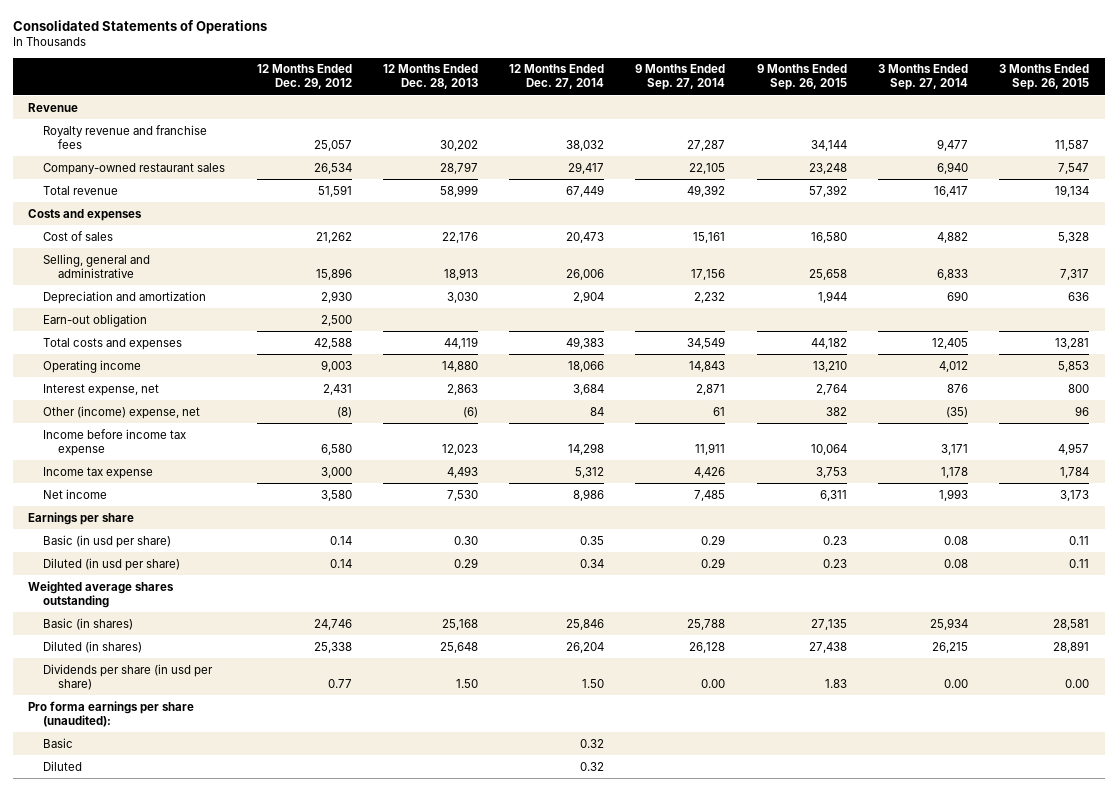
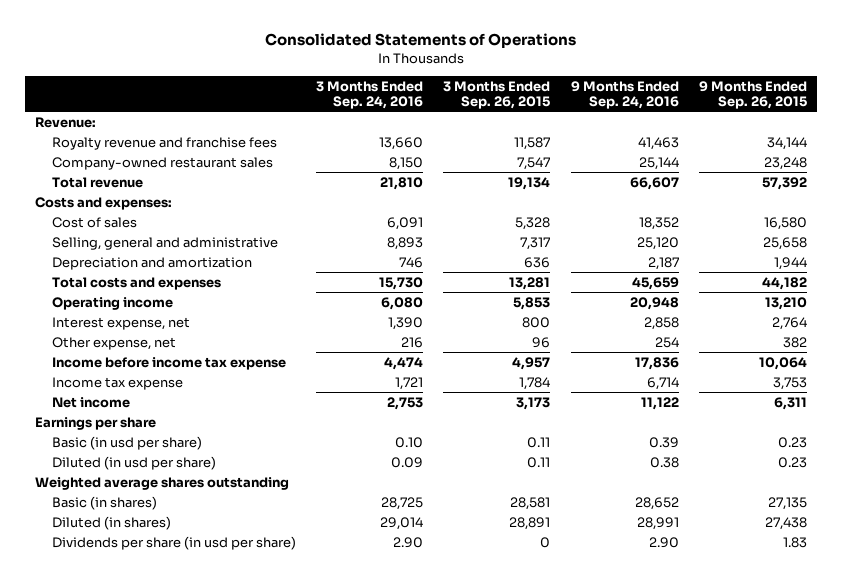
[256,64,352,90] 12 Months Ended Dec. 29, 2012 -> none
[382,64,478,90] 12 Months Ended Dec. 28, 2013 -> none
[509,64,605,90] 12 Months Ended Dec. 27, 2014 -> none
[635,64,726,91] 9 Months Ended Sep. 27, 2014 -> none
[877,64,968,91] 3 Months Ended Sep. 27, 2014 -> none
none -> [316,80,424,110] 3 Months Ended Sep. 24, 2016
none -> [570,80,679,110] 9 Months Ended Sep. 24, 2016
[28,102,79,112] Revenue -> [34,116,96,128] Revenue:
[28,208,143,221] Costs and expenses -> [34,196,172,210] Costs and expenses:
[43,313,148,327] Earn-out obligation -> none
[43,405,201,419] Other (income) expense, net -> [51,336,176,350] Other expense, net
[28,700,195,727] Pro forma earnings per share (unaudited): -> none
[43,737,74,748] Basic -> none
[43,760,83,771] Diluted -> none
[1065,678,1090,688] 0.00 -> [540,536,551,548] 0

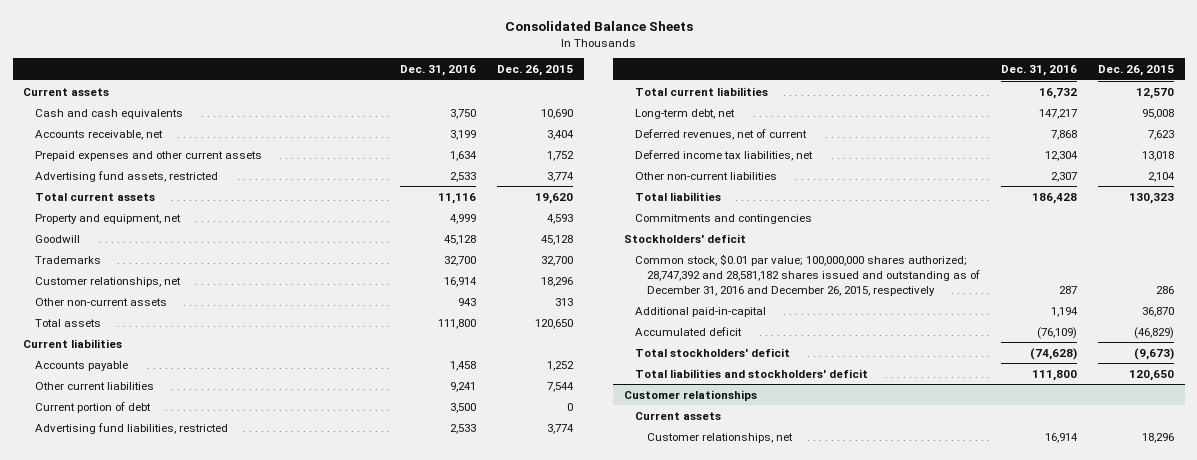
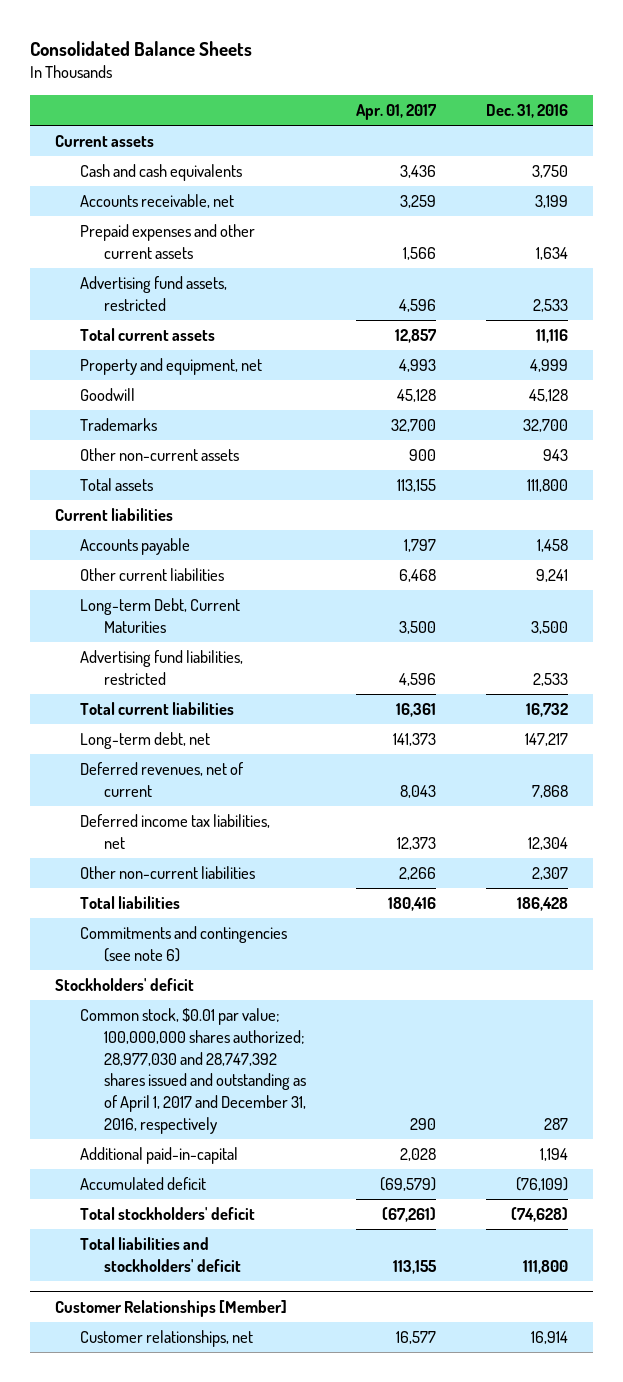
[497,65,574,77] Dec. 26, 2015 -> none
none -> [356,104,438,121] Apr. 01, 2017
[34,276,181,287] Customer relationships, net -> none
[34,401,151,413] Current portion of debt -> [79,598,240,633] Long-term Debt, Current Maturities
[635,213,813,224] Commitments and contingencies -> [79,926,287,962] Commitments and contingencies (see note 6)
[635,253,980,296] Common stock, $0.01 par value; 100,000,000 shares authorized; 28,747,392 and 28,581,182 shares issued and outstanding as of December 31, 2016 and December 26, 2015, respectively -> [79,1008,307,1134] Common stock, $0.01 par value; 100,000,000 shares authorized; 28,977,030 and 28,747,392 shares issued and outstanding as of April 1, 2017 and December 31, 2016, respectively
[635,411,722,420] Current assets -> none
[623,389,757,401] Customer relationships -> [54,1300,287,1318] Customer Relationships [Member]

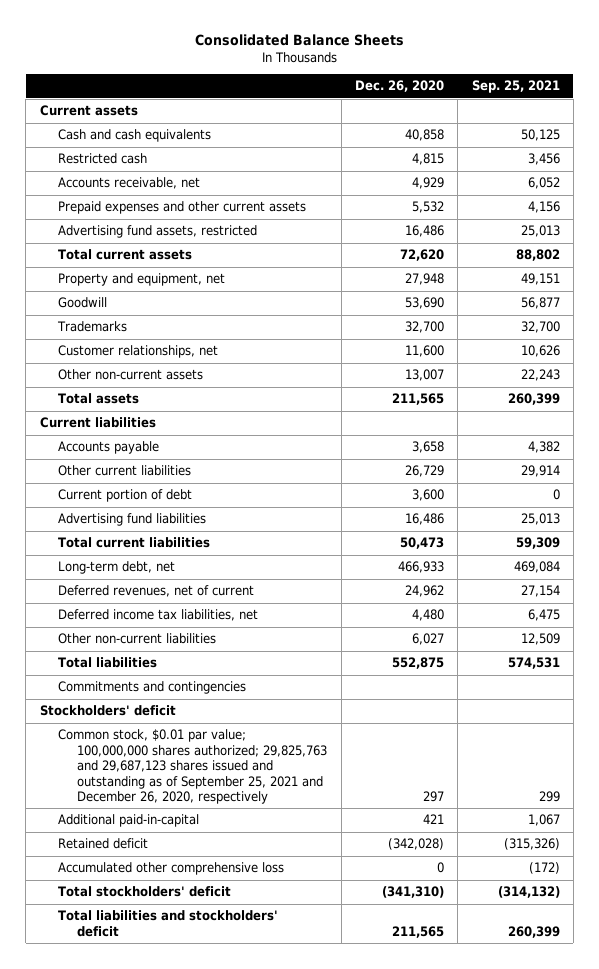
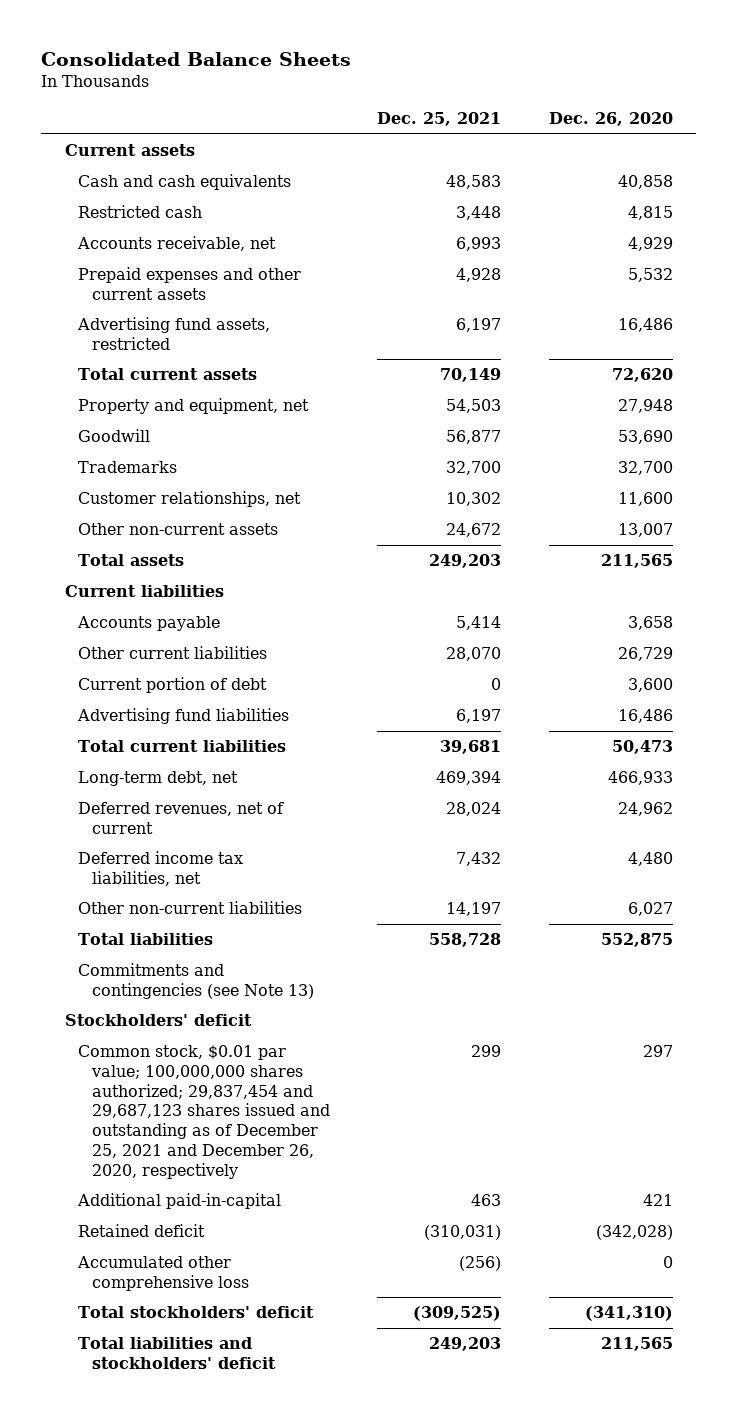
[471,80,560,94] Sep. 25, 2021 -> none
none -> [377,112,502,127] Dec. 25, 2021
[58,681,247,695] Commitments and contingencies -> [78,963,315,999] Commitments and contingencies (see Note 13)
[58,729,328,804] Common stock, $0.01 par value; 100,000,000 shares authorized; 29,825,763 and 29,687,123 shares issued and outstanding as of September 25, 2021 and December 26, 2020, respectively -> [78,1045,331,1179] Common stock, $0.01 par value; 100,000,000 shares authorized; 29,837,454 and 29,687,123 shares issued and outstanding as of December 25, 2021 and December 26, 2020, respectively

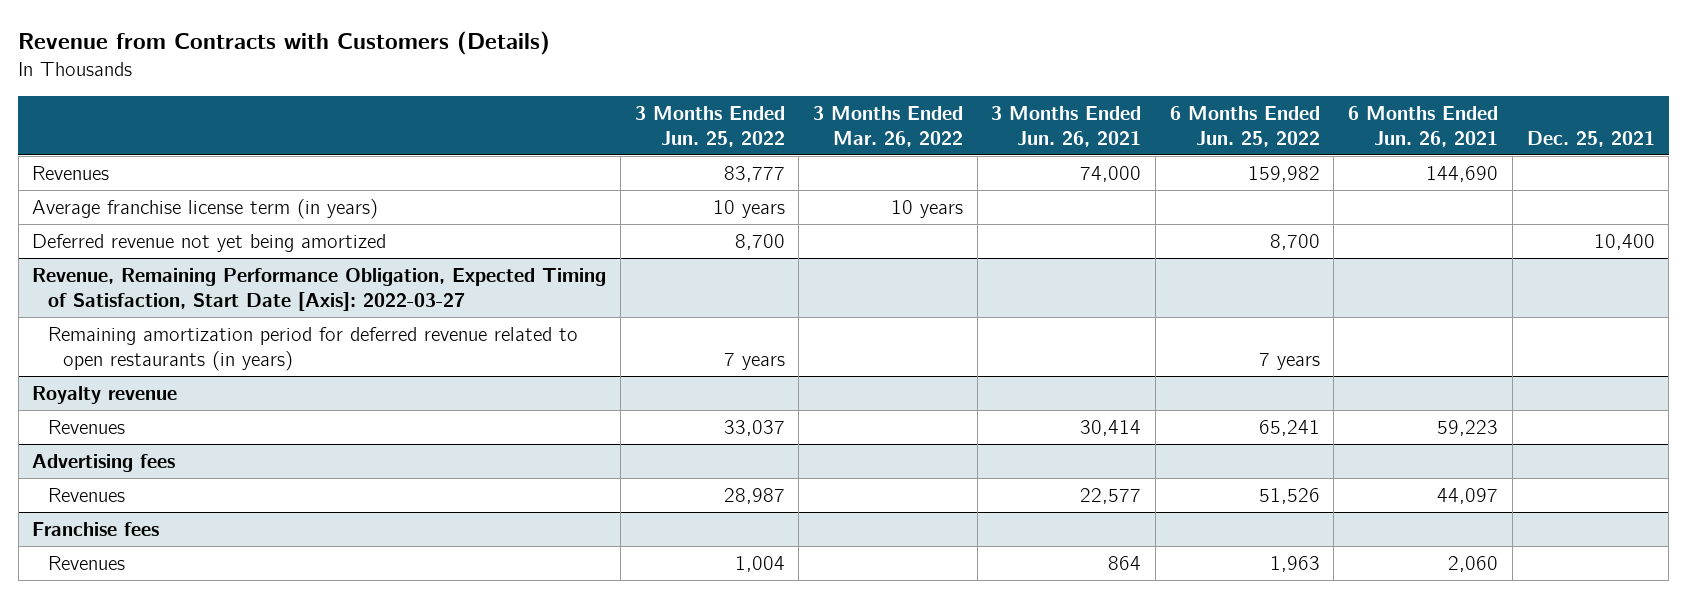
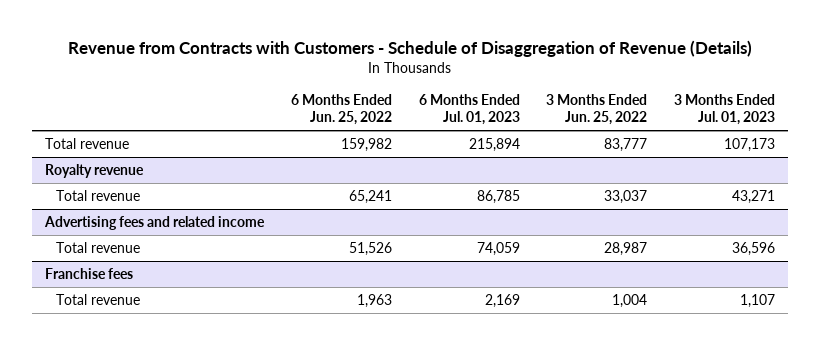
[18,31,551,56] Revenue from Contracts with Customers (Details) -> [68,39,753,57] Revenue from Contracts with Customers - Schedule of Disaggregation of Revenue (Details)
[813,106,964,147] 3 Months Ended Mar. 26, 2022 -> none
[991,106,1142,147] 3 Months Ended Jun. 26, 2021 -> none
[1348,106,1499,147] 6 Months Ended Jun. 26, 2021 -> none
[1526,130,1655,147] Dec. 25, 2021 -> none
none -> [418,94,520,126] 6 Months Ended Jul. 01, 2023
none -> [674,94,776,126] 3 Months Ended Jul. 01, 2023
[32,198,379,219] Average franchise license term (in years) -> none
[32,233,387,252] Deferred revenue not yet being amortized -> none
[32,267,607,311] Revenue, Remaining Performance Obligation, Expected Timing of Satisfaction, Start Date [Axis]: 2022-03-27 -> none
[47,326,578,371] Remaining amortization period for deferred revenue related to open restaurants (in years) -> none
[32,165,110,180] Revenues -> [45,137,130,149] Total revenue
[47,419,125,434] Revenues -> [56,189,141,201] Total revenue
[32,453,176,472] Advertising fees -> [44,215,266,230] Advertising fees and related income
[47,487,125,502] Revenues -> [56,241,141,253] Total revenue
[47,555,125,570] Revenues -> [56,293,141,305] Total revenue

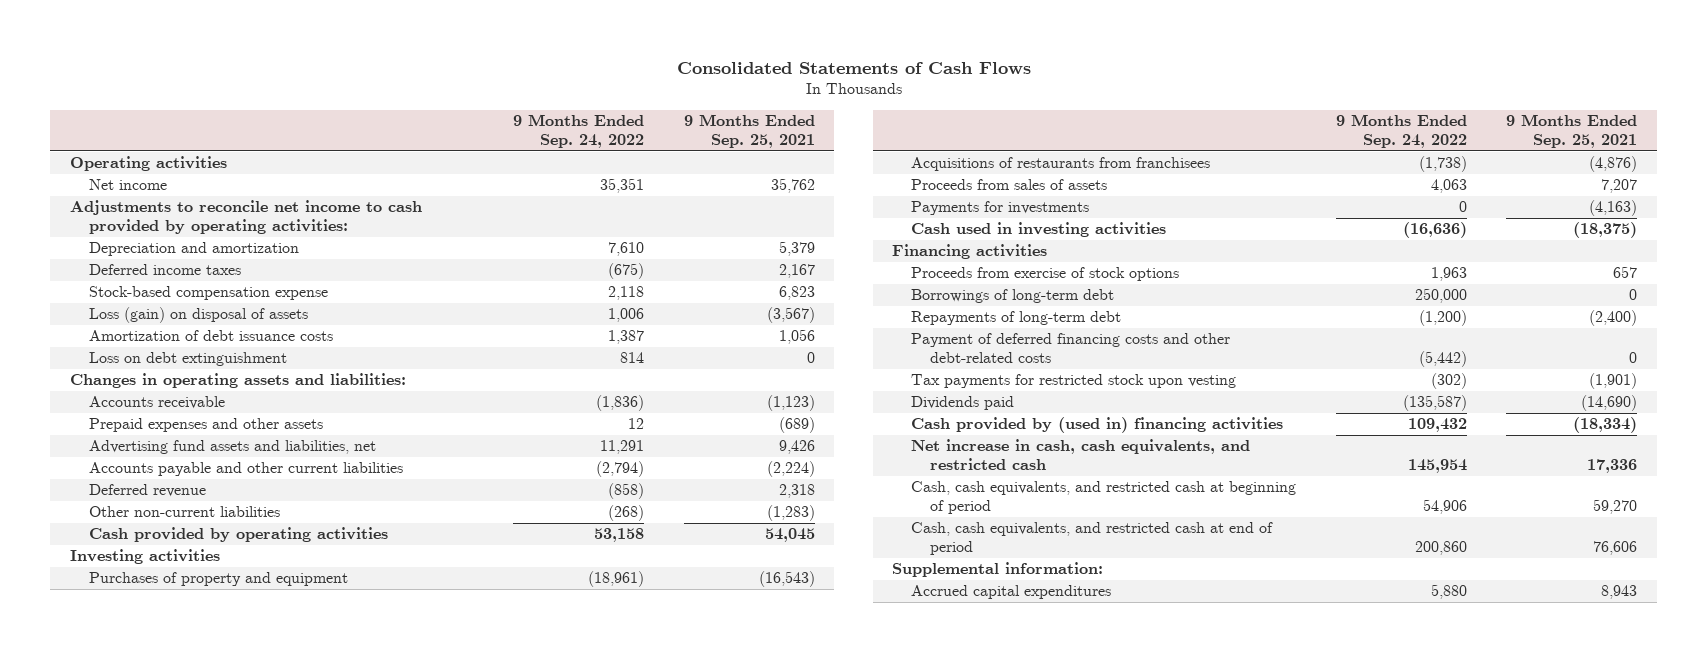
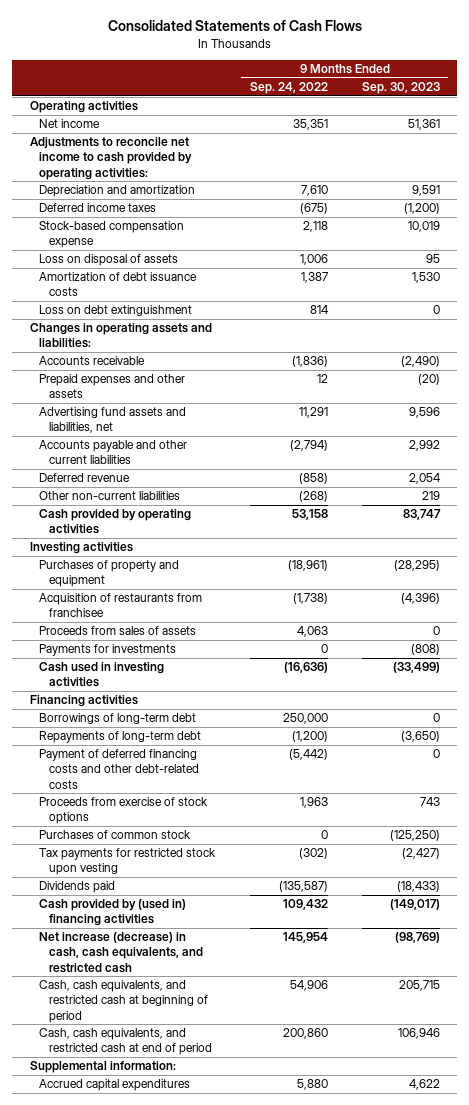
[683,114,815,148] 9 Months Ended Sep. 25, 2021 -> none
none -> [361,82,440,95] Sep. 30, 2023
[88,307,308,324] Loss (gain) on disposal of assets -> [39,254,179,267] Loss on disposal of assets
[911,157,1211,172] Acquisitions of restaurants from franchisees -> [39,593,203,618] Acquisition of restaurants from franchisee
[911,267,1180,282] Proceeds from exercise of stock options -> [39,797,209,825] Proceeds from exercise of stock options
none -> [39,830,192,840] Purchases of common stock
[911,439,1251,471] Net increase in cash, cash equivalents, and restricted cash -> [39,932,203,973] Net increase (decrease) in cash, cash equivalents, and restricted cash

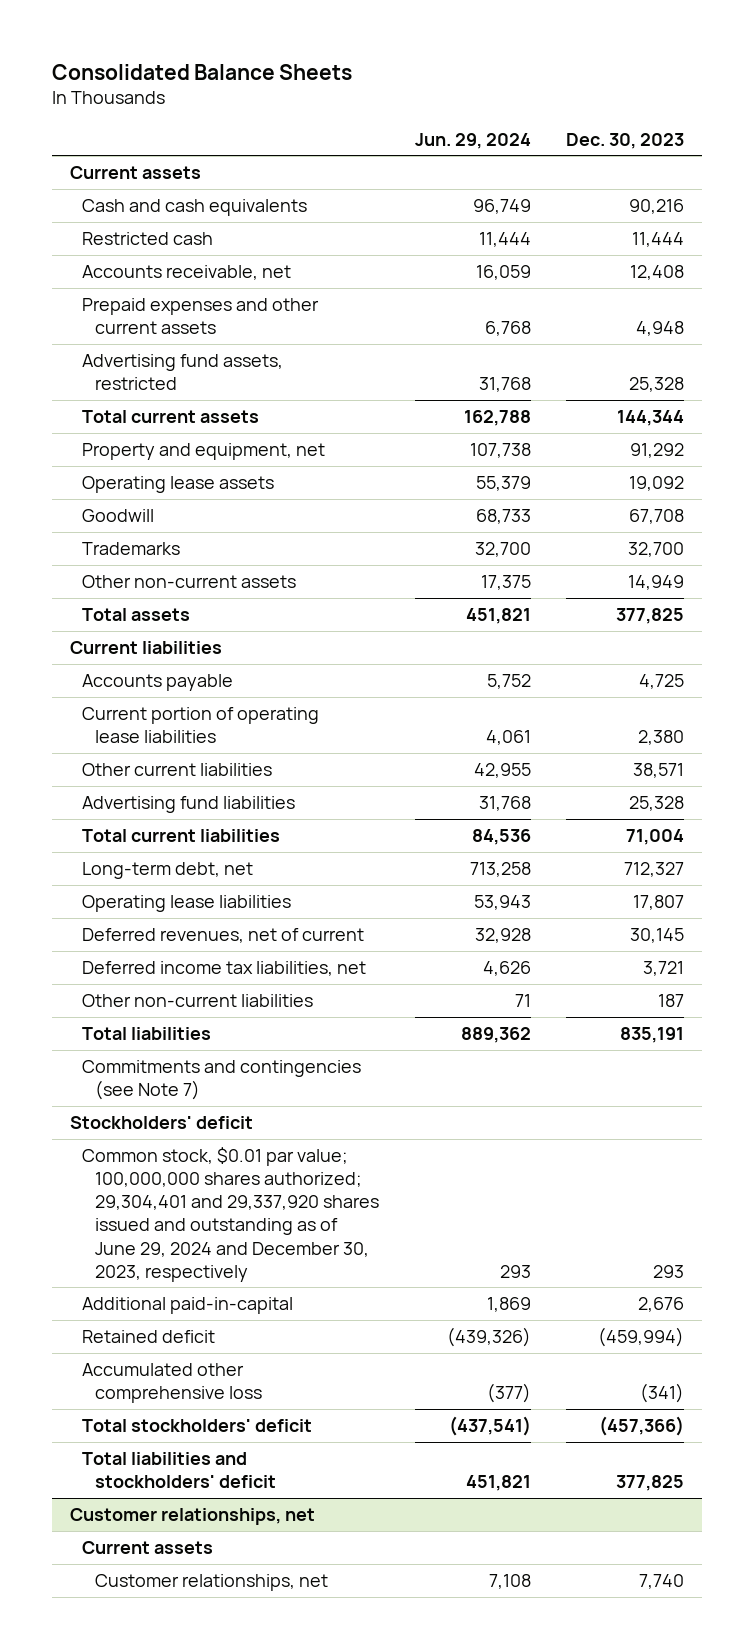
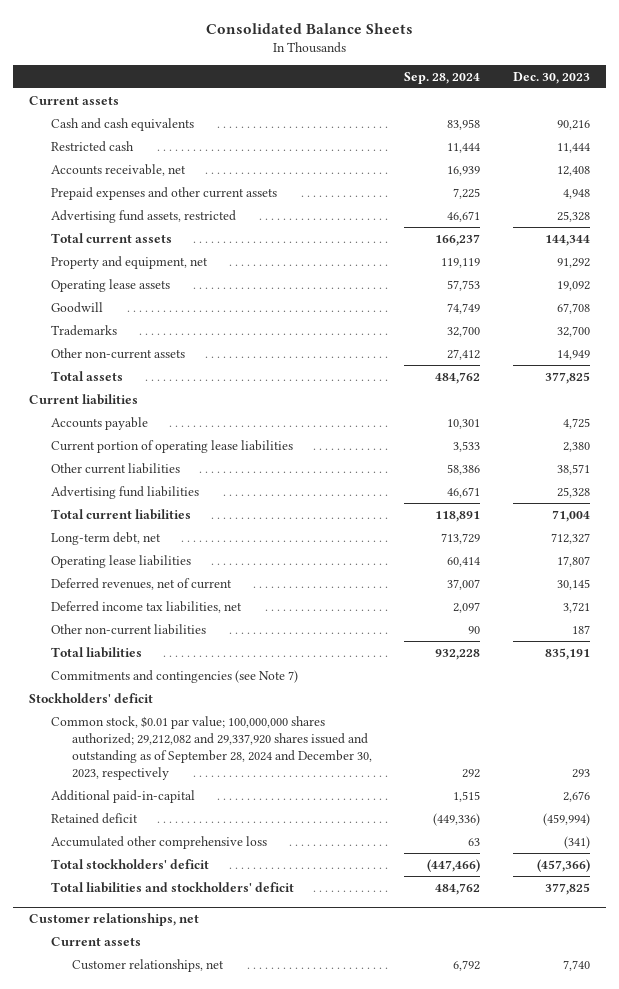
[414,132,531,149] Jun. 29, 2024 -> none
none -> [404,71,481,84] Sep. 28, 2024
[82,1147,380,1282] Common stock, $0.01 par value; 100,000,000 shares authorized; 29,304,401 and 29,337,920 shares issued and outstanding as of June 29, 2024 and December 30, 2023, respectively -> [50,715,372,780] Common stock, $0.01 par value; 100,000,000 shares authorized; 29,212,082 and 29,337,920 shares issued and outstanding as of September 28, 2024 and December 30, 2023, respectively

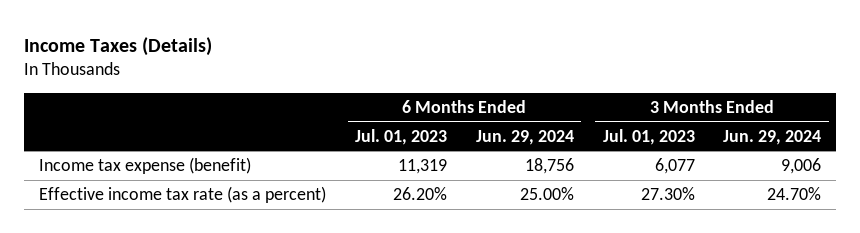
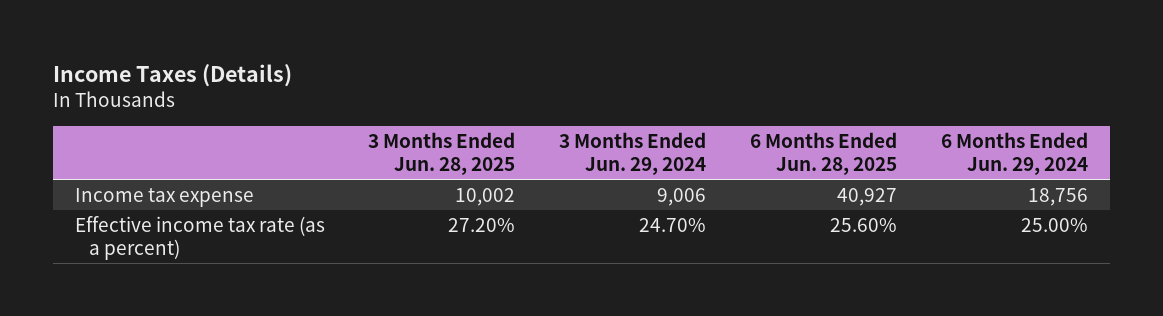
[354,128,447,145] Jul. 01, 2023 -> none
[602,128,695,145] Jul. 01, 2023 -> none
none -> [368,131,516,175] 3 Months Ended Jun. 28, 2025
none -> [750,131,898,175] 6 Months Ended Jun. 28, 2025
[38,157,251,175] Income tax expense (benefit) -> [74,187,254,207] Income tax expense

